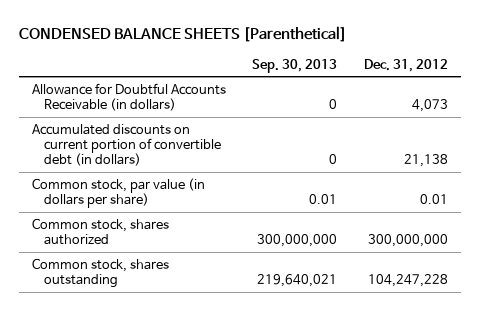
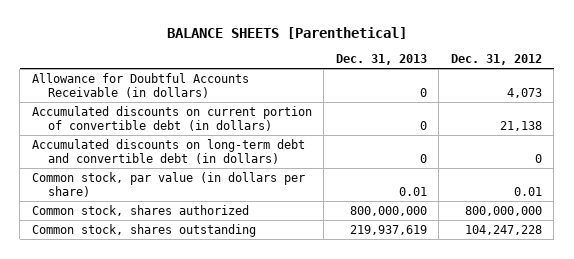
[19,25,348,42] CONDENSED BALANCE SHEETS [Parenthetical] -> [166,26,407,39] BALANCE SHEETS [Parenthetical]
[252,58,338,73] Sep. 30, 2013 -> none
none -> [335,54,427,66] Dec. 31, 2013
none -> [31,138,305,164] Accumulated discounts on long-term debt and convertible debt (in dollars)
[367,233,448,247] 300,000,000 -> [464,205,542,216] 800,000,000

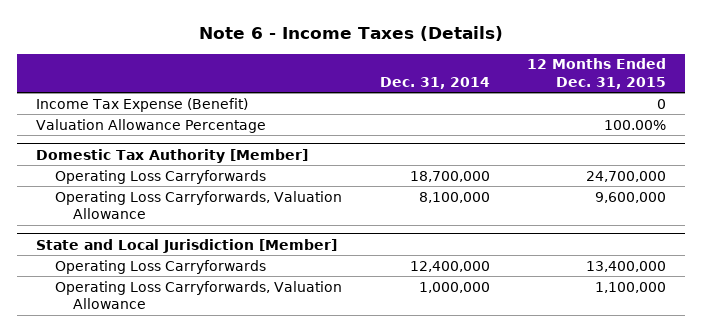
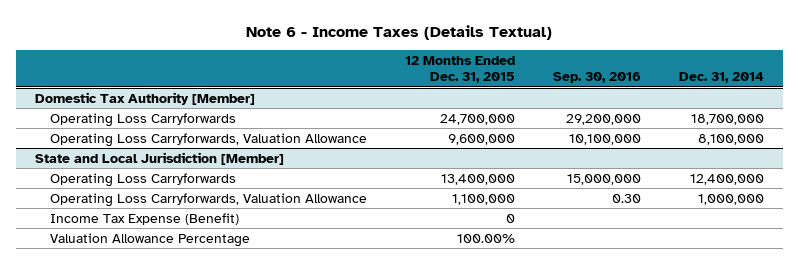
[199,26,504,42] Note 6 - Income Taxes (Details) -> [246,24,553,40] Note 6 - Income Taxes (Details Textual)
none -> [553,71,642,83] Sep. 30, 2016
[36,97,249,112] Income Tax Expense (Benefit) -> none
[36,118,267,133] Valuation Allowance Percentage -> none
none -> [50,212,240,225] Income Tax Expense (Benefit)
none -> [50,232,251,247] Valuation Allowance Percentage

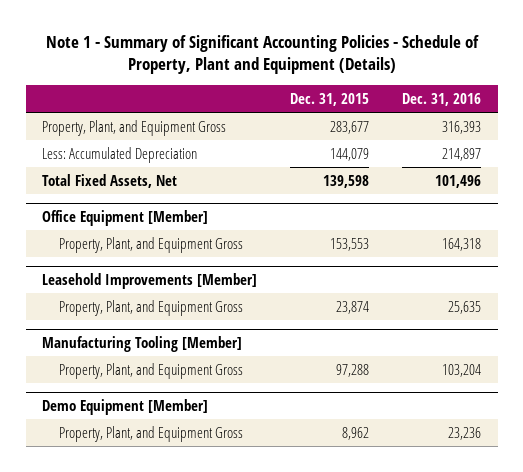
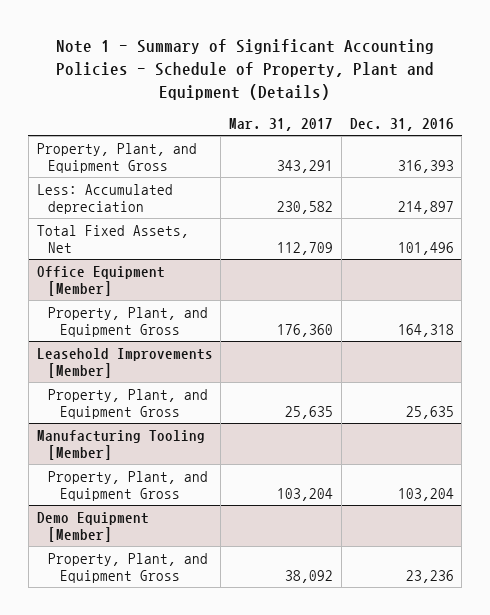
[290,92,370,106] Dec. 31, 2015 -> none
none -> [229,118,334,132] Mar. 31, 2017
[42,146,198,163] Less: Accumulated Depreciation -> [36,183,173,214] Less: Accumulated depreciation

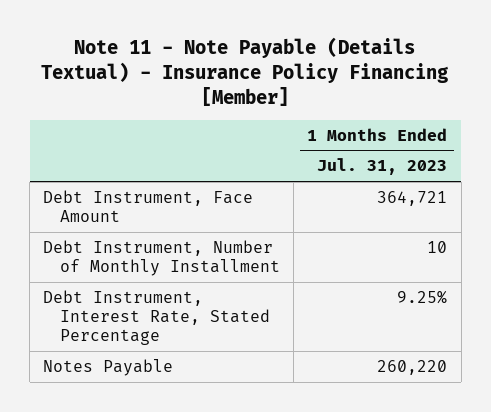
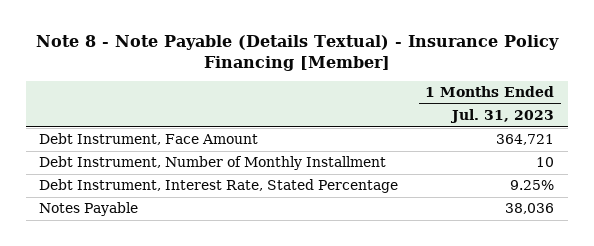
[41,37,449,106] Note 11 - Note Payable (Details Textual) - Insurance Policy Financing [Member] -> [35,34,559,71] Note 8 - Note Payable (Details Textual) - Insurance Policy Financing [Member]
[377,359,448,375] 260,220 -> [505,203,555,215] 38,036

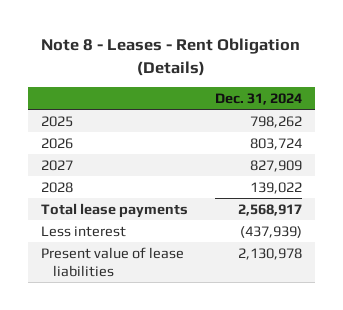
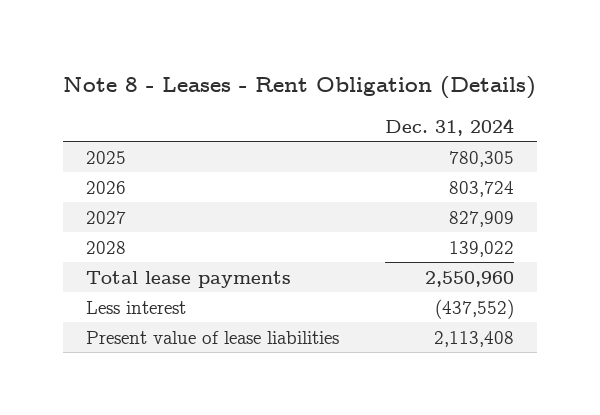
[249,115,302,128] 798,262 -> [448,150,514,167] 780,305
[237,203,302,216] 2,568,917 -> [424,270,514,287] 2,550,960
[239,225,302,238] (437,939) -> [434,298,514,319] (437,552)
[237,247,302,260] 2,130,978 -> [433,330,514,347] 2,113,408

